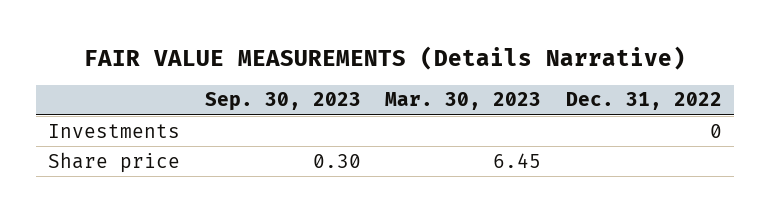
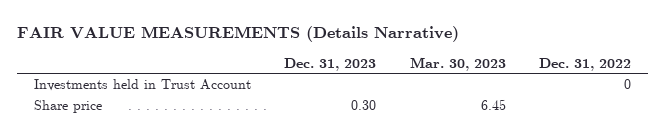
[204,92,361,112] Sep. 30, 2023 -> none
none -> [284,57,377,71] Dec. 31, 2023
[48,123,181,138] Investments -> [33,79,251,92] Investments held in Trust Account

